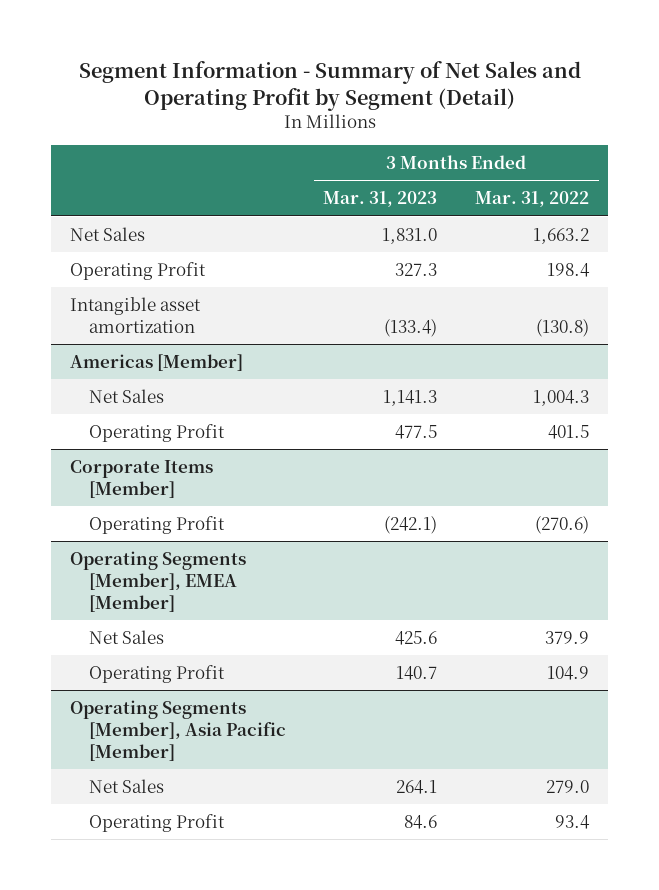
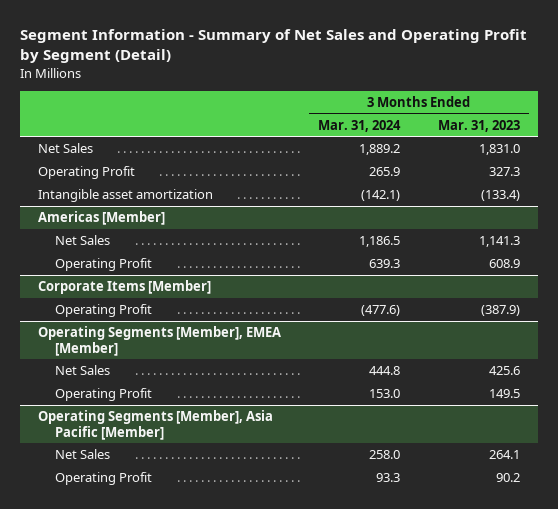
[475,191,590,208] Mar. 31, 2022 -> none
none -> [318,119,402,132] Mar. 31, 2024
[395,424,438,439] 477.5 -> [488,259,520,269] 608.9
[384,515,438,534] (242.1) -> [480,305,520,317] (387.9)
[396,665,438,680] 140.7 -> [488,389,520,399] 149.5
[404,814,438,829] 84.6 -> [495,473,520,483] 90.2

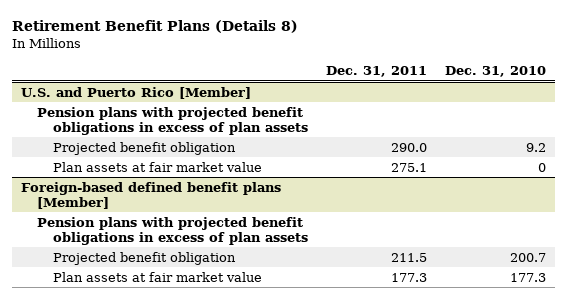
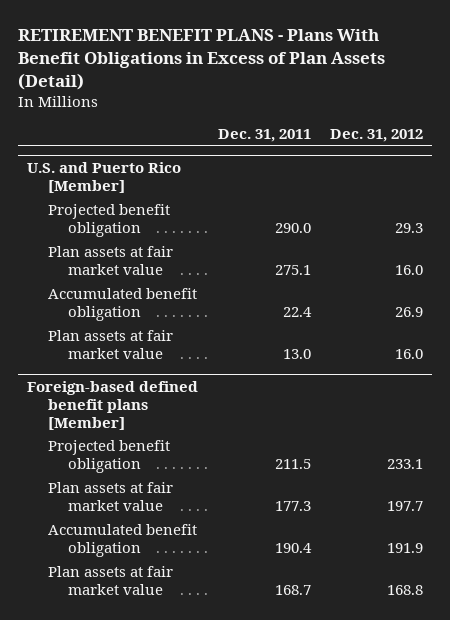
[12,20,299,34] Retirement Benefit Plans (Details 8) -> [17,28,385,90] RETIREMENT BENEFIT PLANS - Plans With Benefit Obligations in Excess of Plan Assets (Detail)
[444,65,546,77] Dec. 31, 2010 -> none
none -> [329,129,423,143] Dec. 31, 2012
[37,106,309,135] Pension plans with projected benefit obligations in excess of plan assets -> none
none -> [47,288,197,322] Accumulated benefit obligation
none -> [47,330,173,360] Plan assets at fair market value
[37,216,309,245] Pension plans with projected benefit obligations in excess of plan assets -> none
none -> [47,524,197,558] Accumulated benefit obligation
none -> [47,566,173,596] Plan assets at fair market value

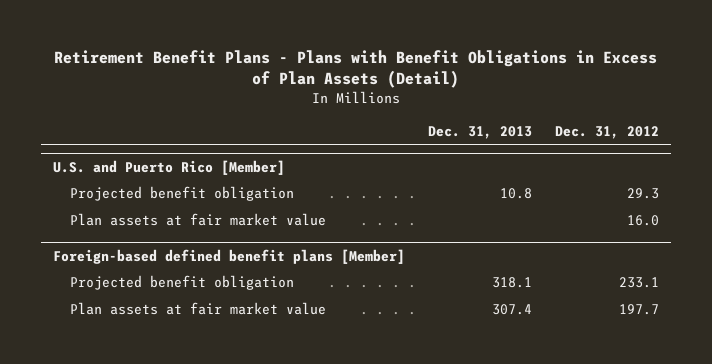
[17,28,385,90] RETIREMENT BENEFIT PLANS - Plans With Benefit Obligations in Excess of Plan Assets (Detail) -> [54,49,658,89] Retirement Benefit Plans - Plans with Benefit Obligations in Excess of Plan Assets (Detail)
[217,129,311,143] Dec. 31, 2011 -> none
none -> [428,125,533,139] Dec. 31, 2013
[47,288,197,322] Accumulated benefit obligation -> none
[47,330,173,360] Plan assets at fair market value -> none
[47,524,197,558] Accumulated benefit obligation -> none
[47,566,173,596] Plan assets at fair market value -> none

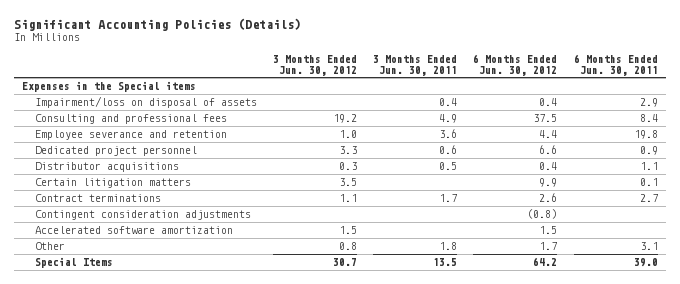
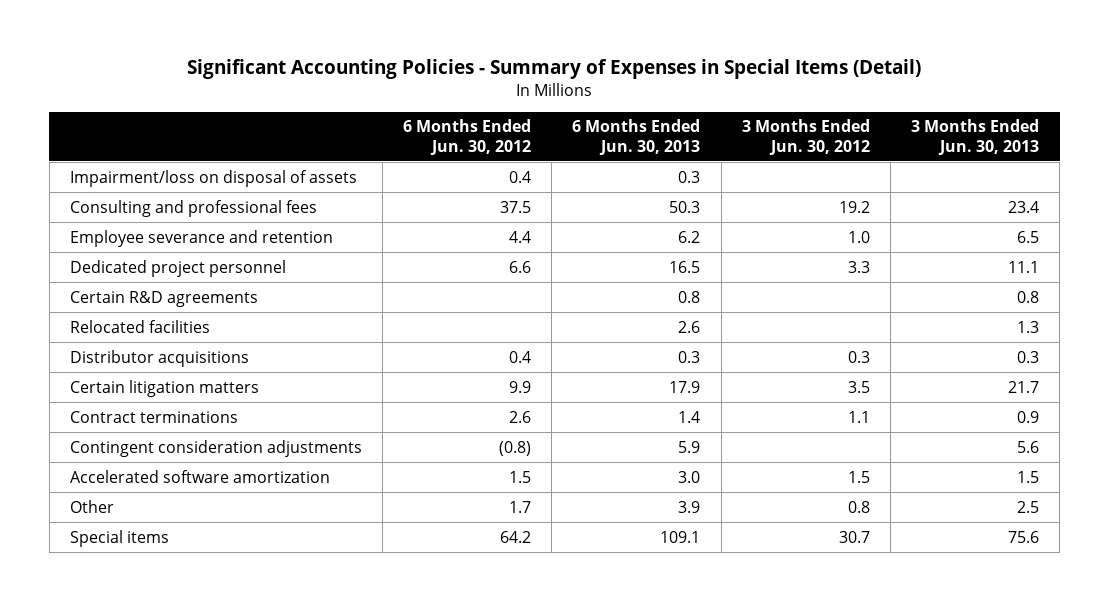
[14,17,302,31] Significant Accounting Policies (Details) -> [187,58,922,79] Significant Accounting Policies - Summary of Expenses in Special Items (Detail)
[373,54,458,76] 3 Months Ended Jun. 30, 2011 -> none
[573,53,658,76] 6 Months Ended Jun. 30, 2011 -> none
none -> [572,119,701,155] 6 Months Ended Jun. 30, 2013
none -> [911,119,1040,155] 3 Months Ended Jun. 30, 2013
[22,81,197,93] Expenses in the Special items -> none
none -> [69,290,258,307] Certain R&D agreements
none -> [69,319,210,333] Relocated facilities
[34,257,113,269] Special Items -> [69,529,169,547] Special items

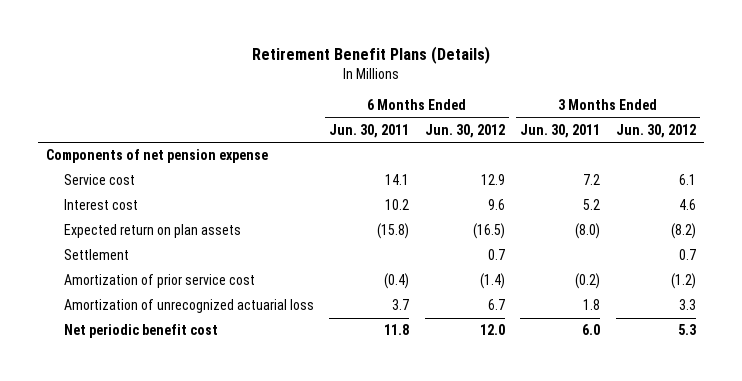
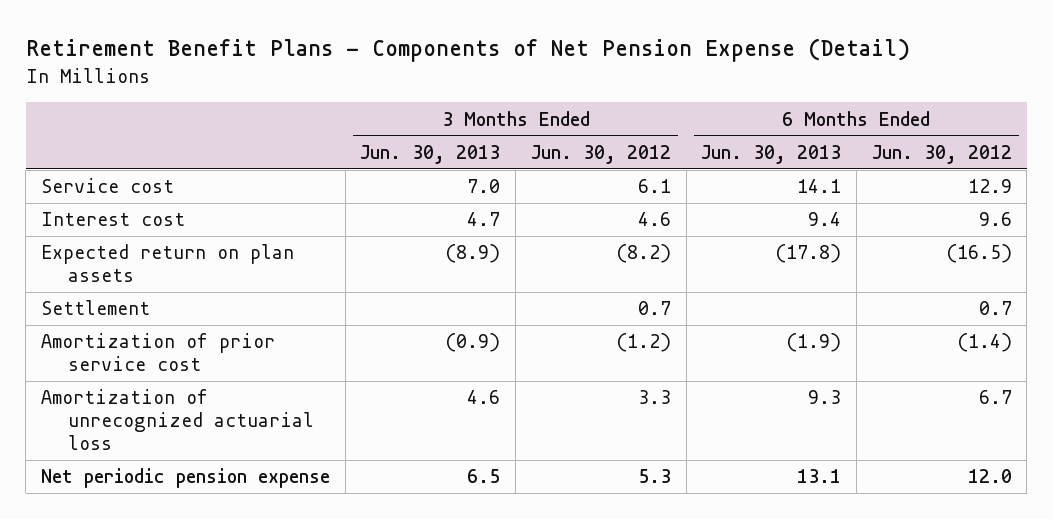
[251,45,490,64] Retirement Benefit Plans (Details) -> [25,38,910,63] Retirement Benefit Plans - Components of Net Pension Expense (Detail)
[329,123,410,138] Jun. 30, 2011 -> none
[520,123,601,138] Jun. 30, 2011 -> none
none -> [360,144,501,164] Jun. 30, 2013
none -> [701,144,842,164] Jun. 30, 2013
[45,149,268,164] Components of net pension expense -> none
[63,324,218,339] Net periodic benefit cost -> [41,468,331,489] Net periodic pension expense

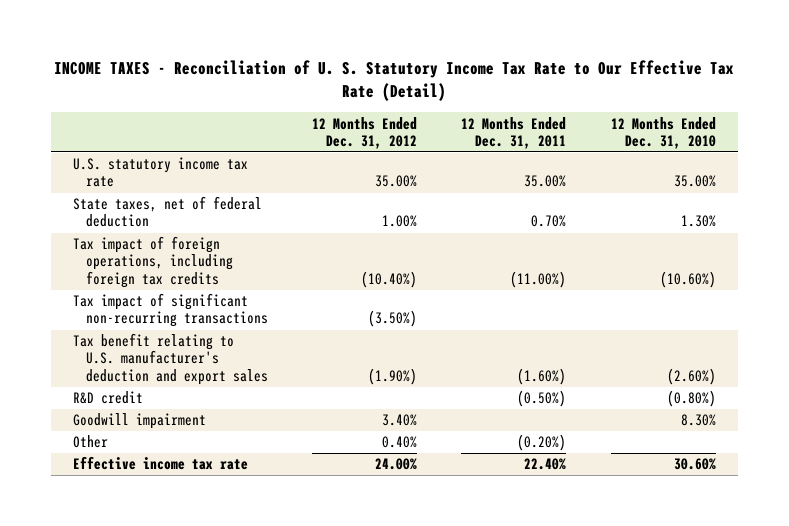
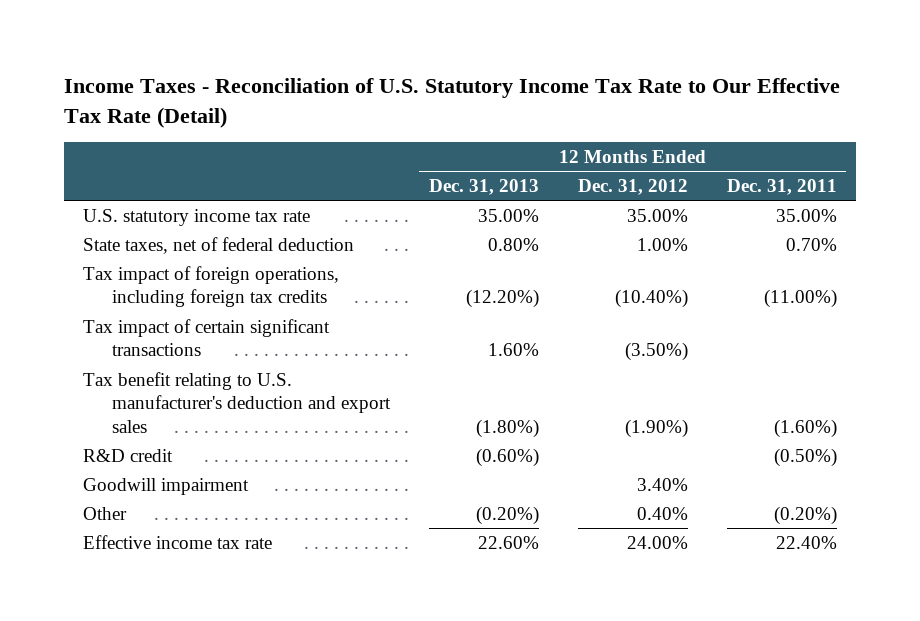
[54,60,735,102] INCOME TAXES - Reconciliation of U. S. Statutory Income Tax Rate to Our Effective Tax Rate (Detail) -> [63,78,840,129] Income Taxes - Reconciliation of U.S. Statutory Income Tax Rate to Our Effective Tax Rate (Detail)
[610,116,716,149] 12 Months Ended Dec. 31, 2010 -> none
none -> [428,178,539,195] Dec. 31, 2013
[73,293,269,328] Tax impact of significant non-recurring transactions -> [83,318,331,357] Tax impact of certain significant transactions

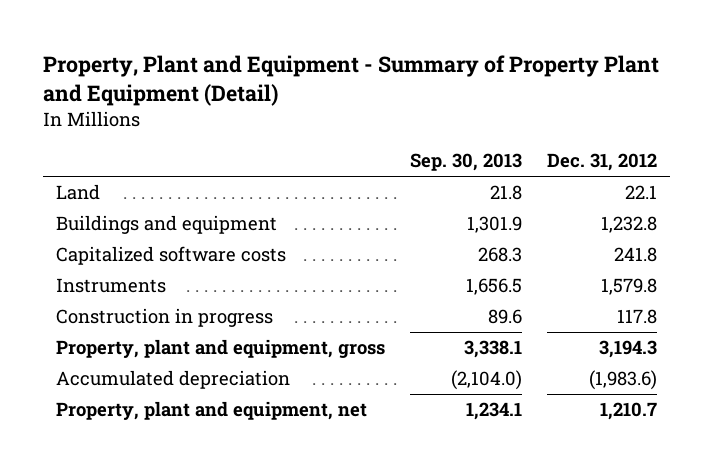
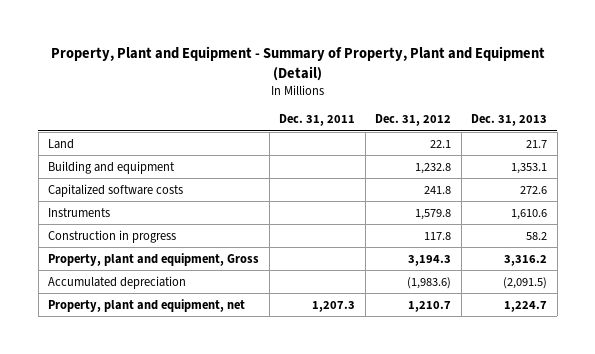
[42,54,659,106] Property, Plant and Equipment - Summary of Property Plant and Equipment (Detail) -> [50,45,545,81] Property, Plant and Equipment - Summary of Property, Plant and Equipment (Detail)
[409,153,522,172] Sep. 30, 2013 -> none
none -> [279,114,356,127] Dec. 31, 2011
none -> [471,114,548,127] Dec. 31, 2013
[55,215,277,235] Buildings and equipment -> [48,160,176,174] Building and equipment
[55,339,385,359] Property, plant and equipment, gross -> [48,252,260,266] Property, plant and equipment, Gross

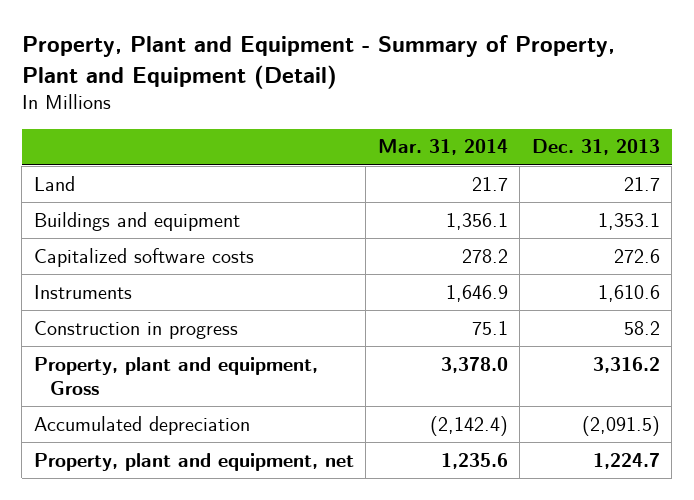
[279,114,356,127] Dec. 31, 2011 -> none
[375,114,452,127] Dec. 31, 2012 -> none
none -> [377,139,508,156] Mar. 31, 2014
[48,160,176,174] Building and equipment -> [33,211,240,231] Buildings and equipment

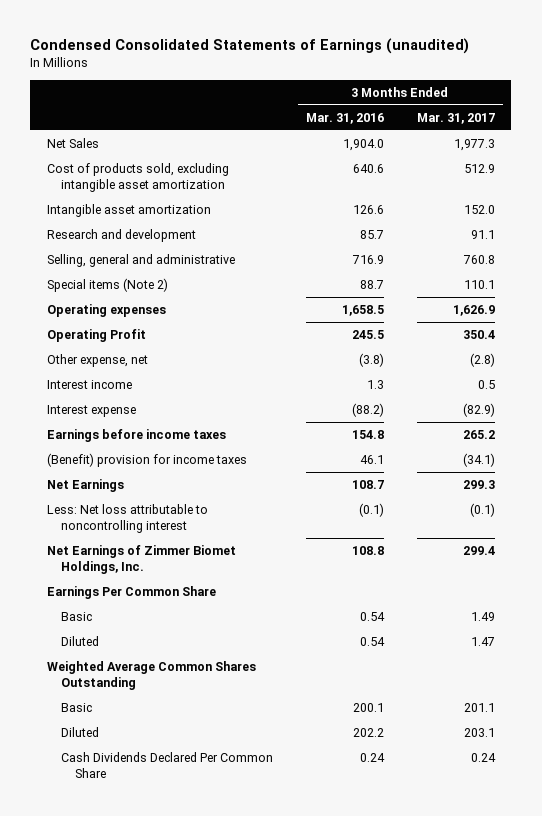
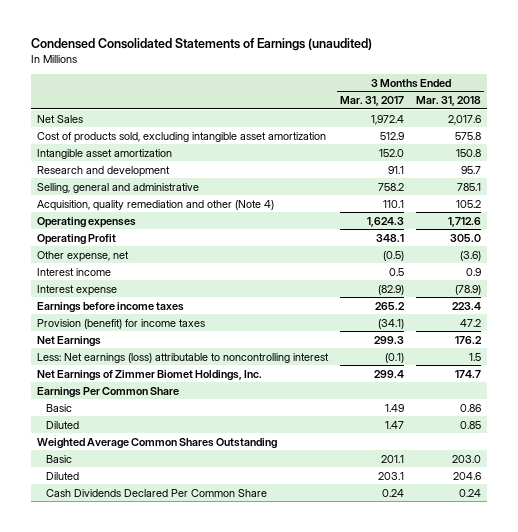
[306,112,385,124] Mar. 31, 2016 -> none
none -> [416,95,482,106] Mar. 31, 2018
[453,139,495,152] 1,977.3 -> [371,114,405,125] 1,972.4
[462,255,495,265] 760.8 -> [378,182,405,191] 758.2
[46,278,168,293] Special items (Note 2) -> [36,199,274,211] Acquisition, quality remediation and other (Note 4)
[452,305,495,317] 1,626.9 -> [367,216,405,227] 1,624.3
[462,330,495,340] 350.4 -> [376,233,405,242] 348.1
[469,353,495,368] (2.8) -> [383,250,405,261] (0.5)
[46,453,247,468] (Benefit) provision for income taxes -> [36,318,205,329] Provision (benefit) for income taxes
[46,504,208,533] Less: Net loss attributable to noncontrolling interest -> [36,352,329,363] Less: Net earnings (loss) attributable to noncontrolling interest

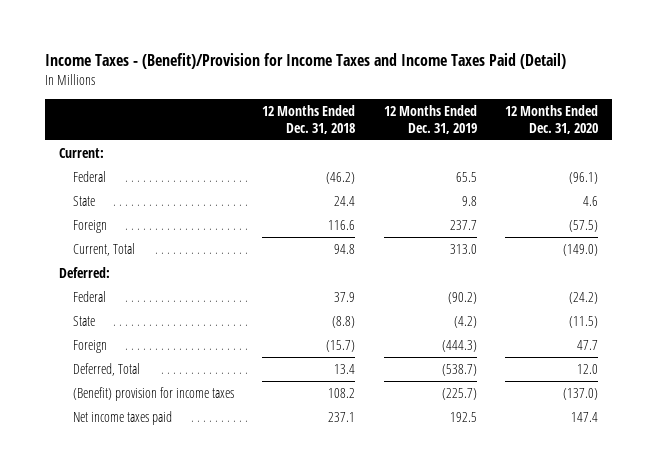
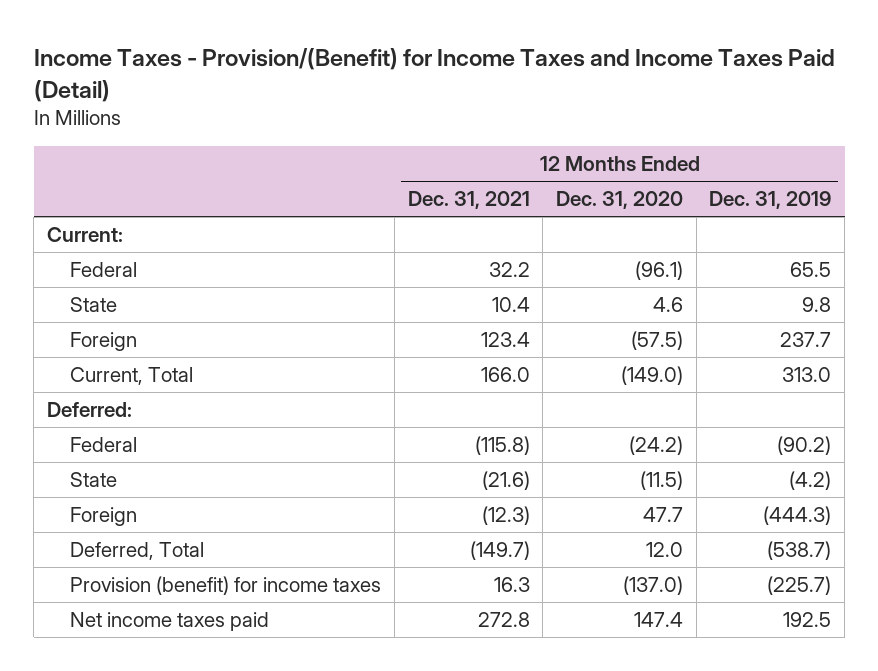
[44,53,566,70] Income Taxes - (Benefit)/Provision for Income Taxes and Income Taxes Paid (Detail) -> [33,47,835,102] Income Taxes - Provision/(Benefit) for Income Taxes and Income Taxes Paid (Detail)
[262,104,356,134] 12 Months Ended Dec. 31, 2018 -> none
none -> [407,191,530,210] Dec. 31, 2021
[72,386,234,401] (Benefit) provision for income taxes -> [70,576,382,596] Provision (benefit) for income taxes

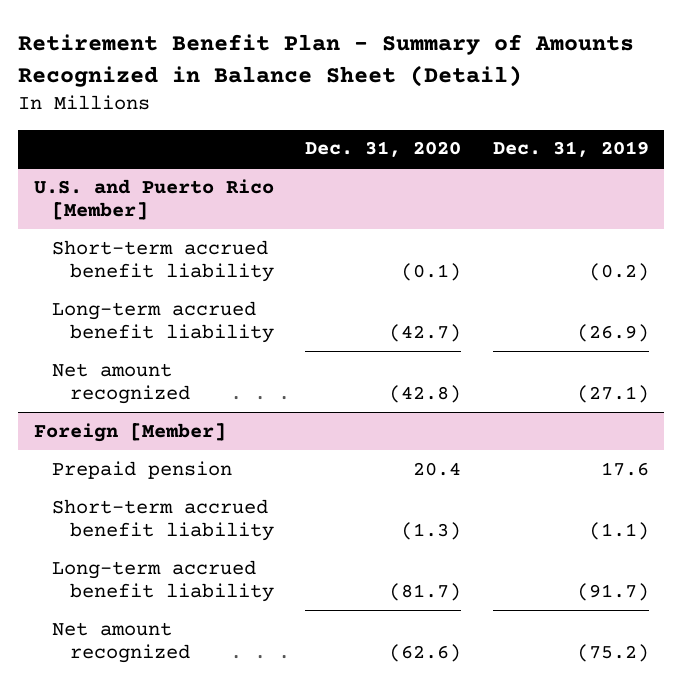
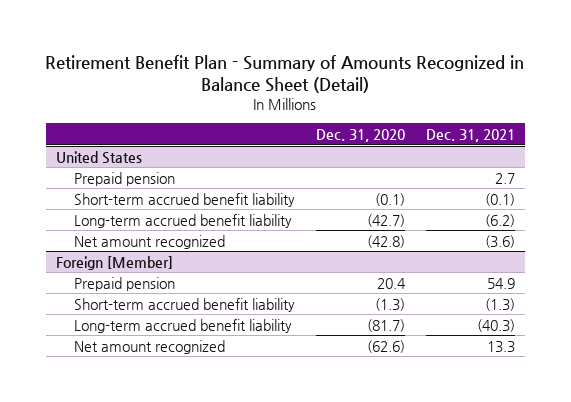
[492,141,649,158] Dec. 31, 2019 -> none
none -> [425,128,515,142] Dec. 31, 2021
[33,178,274,221] U.S. and Puerto Rico [Member] -> [56,150,143,164] United States
none -> [74,171,176,186] Prepaid pension

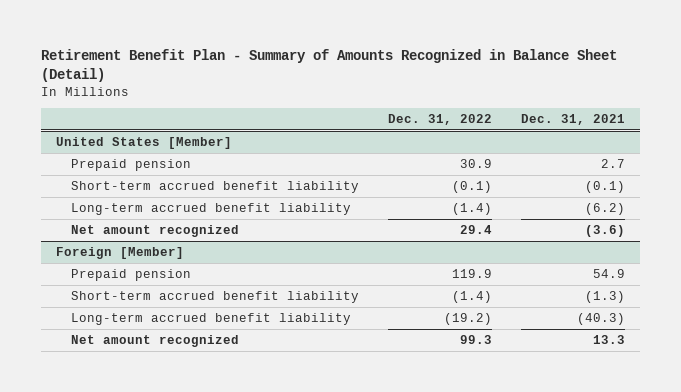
[315,128,405,142] Dec. 31, 2020 -> none
none -> [388,114,493,126] Dec. 31, 2022
[56,150,143,164] United States -> [55,136,232,149] United States [Member]

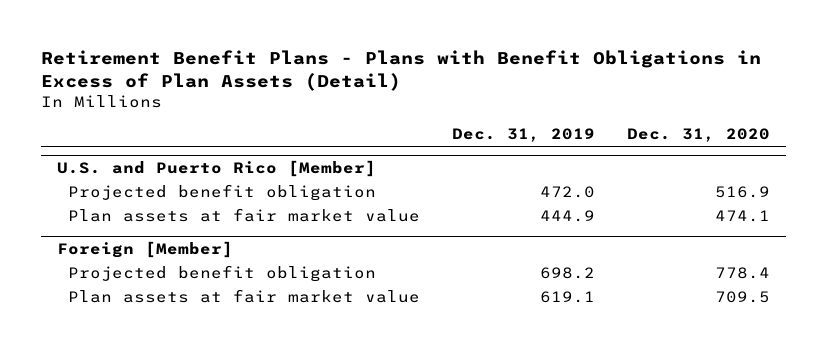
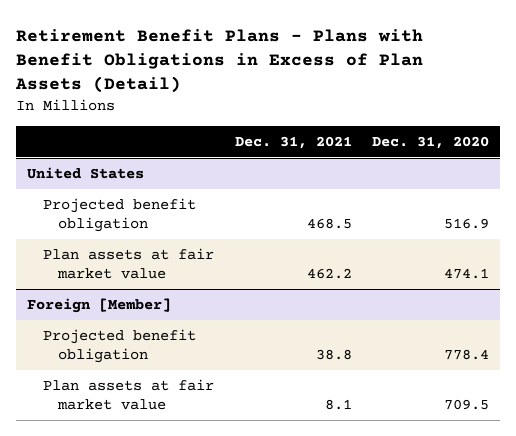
[452,128,596,143] Dec. 31, 2019 -> none
none -> [234,136,352,150] Dec. 31, 2021
[56,160,376,178] U.S. and Puerto Rico [Member] -> [26,166,144,179] United States

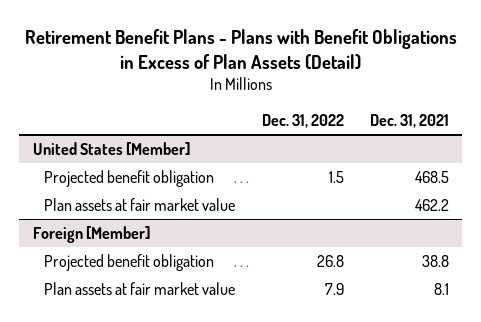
[372,136,490,150] Dec. 31, 2020 -> none
none -> [261,114,344,129] Dec. 31, 2022
[26,166,144,179] United States -> [32,141,190,155] United States [Member]

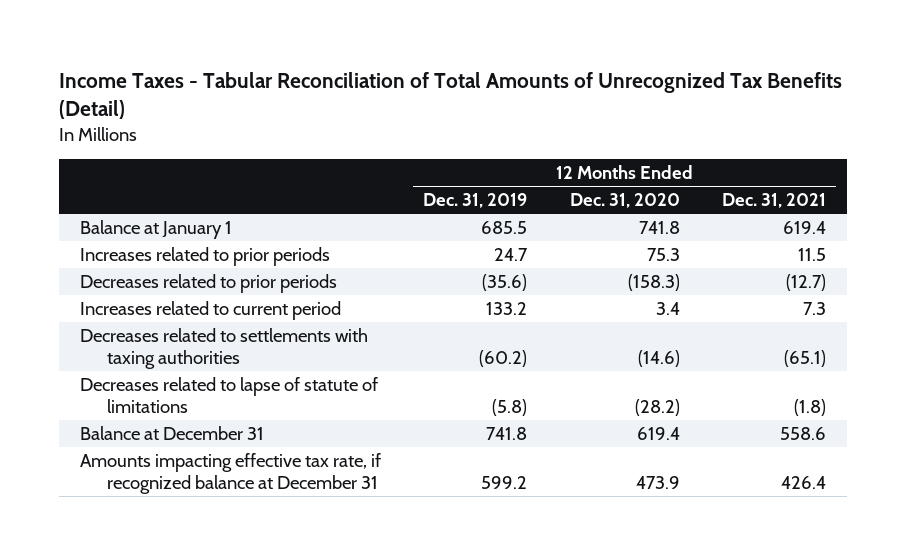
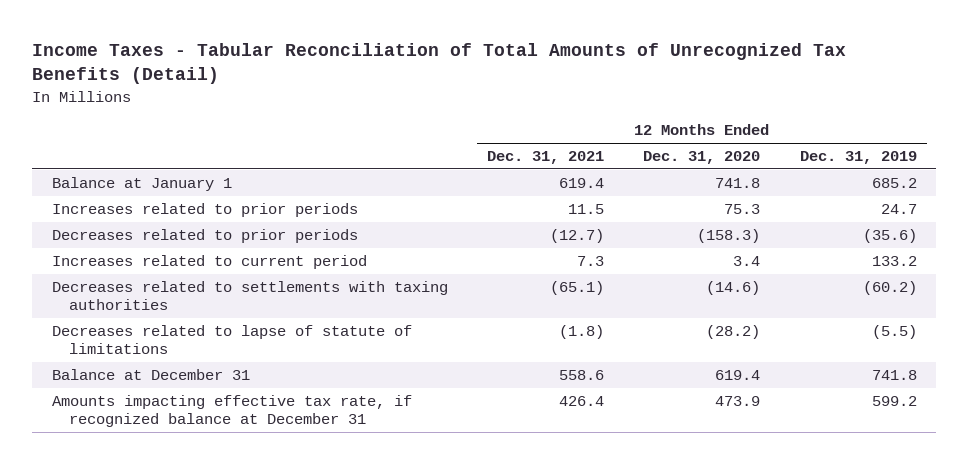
[481,220,528,234] 685.5 -> [871,178,917,189] 685.2
[492,399,528,417] (5.8) -> [871,325,917,340] (5.5)

